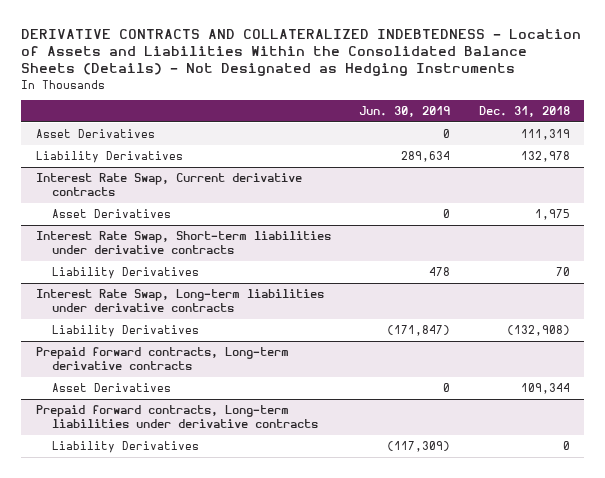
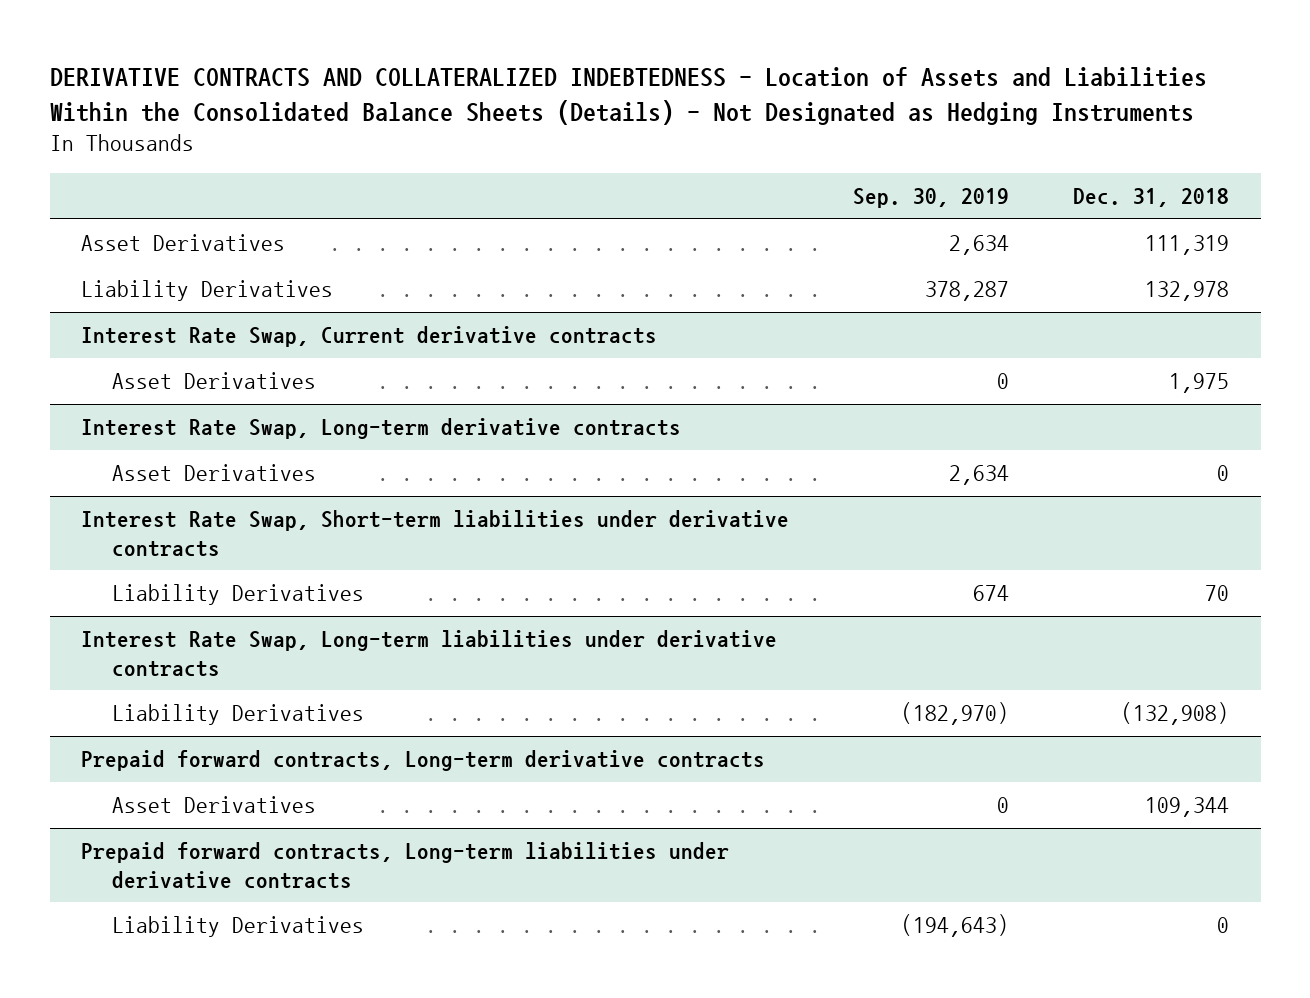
[359,106,451,118] Jun. 30, 2019 -> none
none -> [853,188,1010,209] Sep. 30, 2019
none -> [81,418,682,440] Interest Rate Swap, Long-term derivative contracts
none -> [112,464,317,482] Asset Derivatives

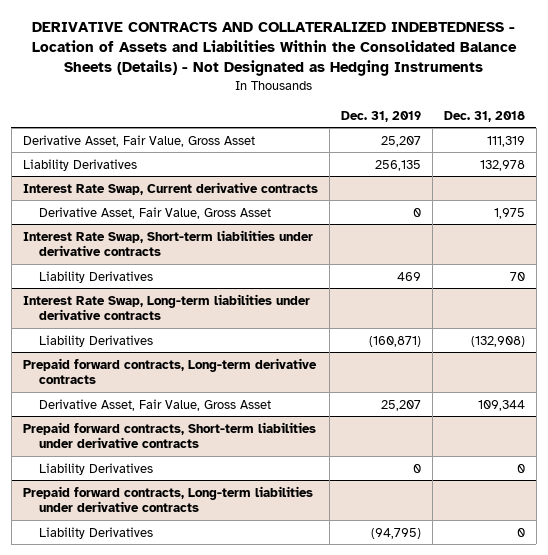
[853,188,1010,209] Sep. 30, 2019 -> none
none -> [340,110,421,122] Dec. 31, 2019
[81,234,286,252] Asset Derivatives -> [22,134,255,147] Derivative Asset, Fair Value, Gross Asset
[81,418,682,440] Interest Rate Swap, Long-term derivative contracts -> none
[112,464,317,482] Asset Derivatives -> none
[112,372,317,390] Asset Derivatives -> [39,206,272,219] Derivative Asset, Fair Value, Gross Asset
[112,796,317,814] Asset Derivatives -> [39,398,272,411] Derivative Asset, Fair Value, Gross Asset
none -> [22,421,316,449] Prepaid forward contracts, Short-term liabilities under derivative contracts
none -> [39,462,154,475] Liability Derivatives

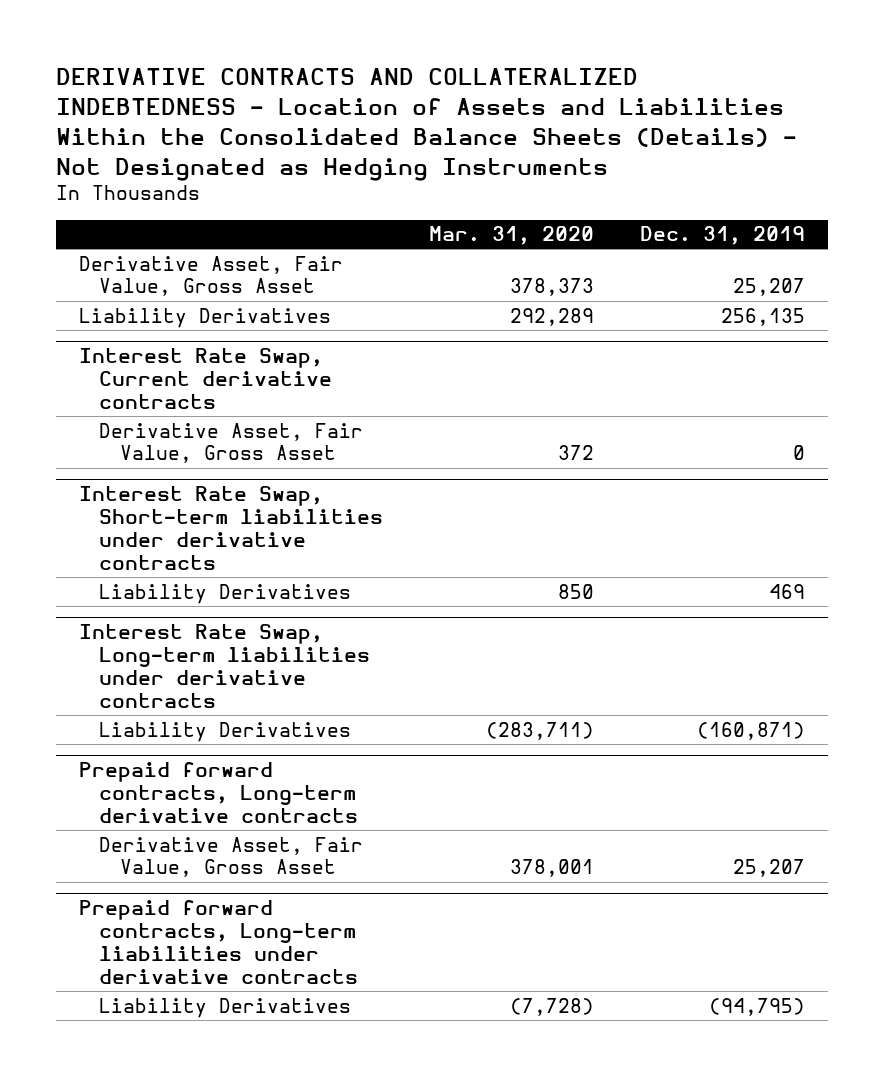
[443,110,525,122] Dec. 31, 2018 -> none
none -> [429,226,595,246] Mar. 31, 2020
[22,421,316,449] Prepaid forward contracts, Short-term liabilities under derivative contracts -> none
[39,462,154,475] Liability Derivatives -> none

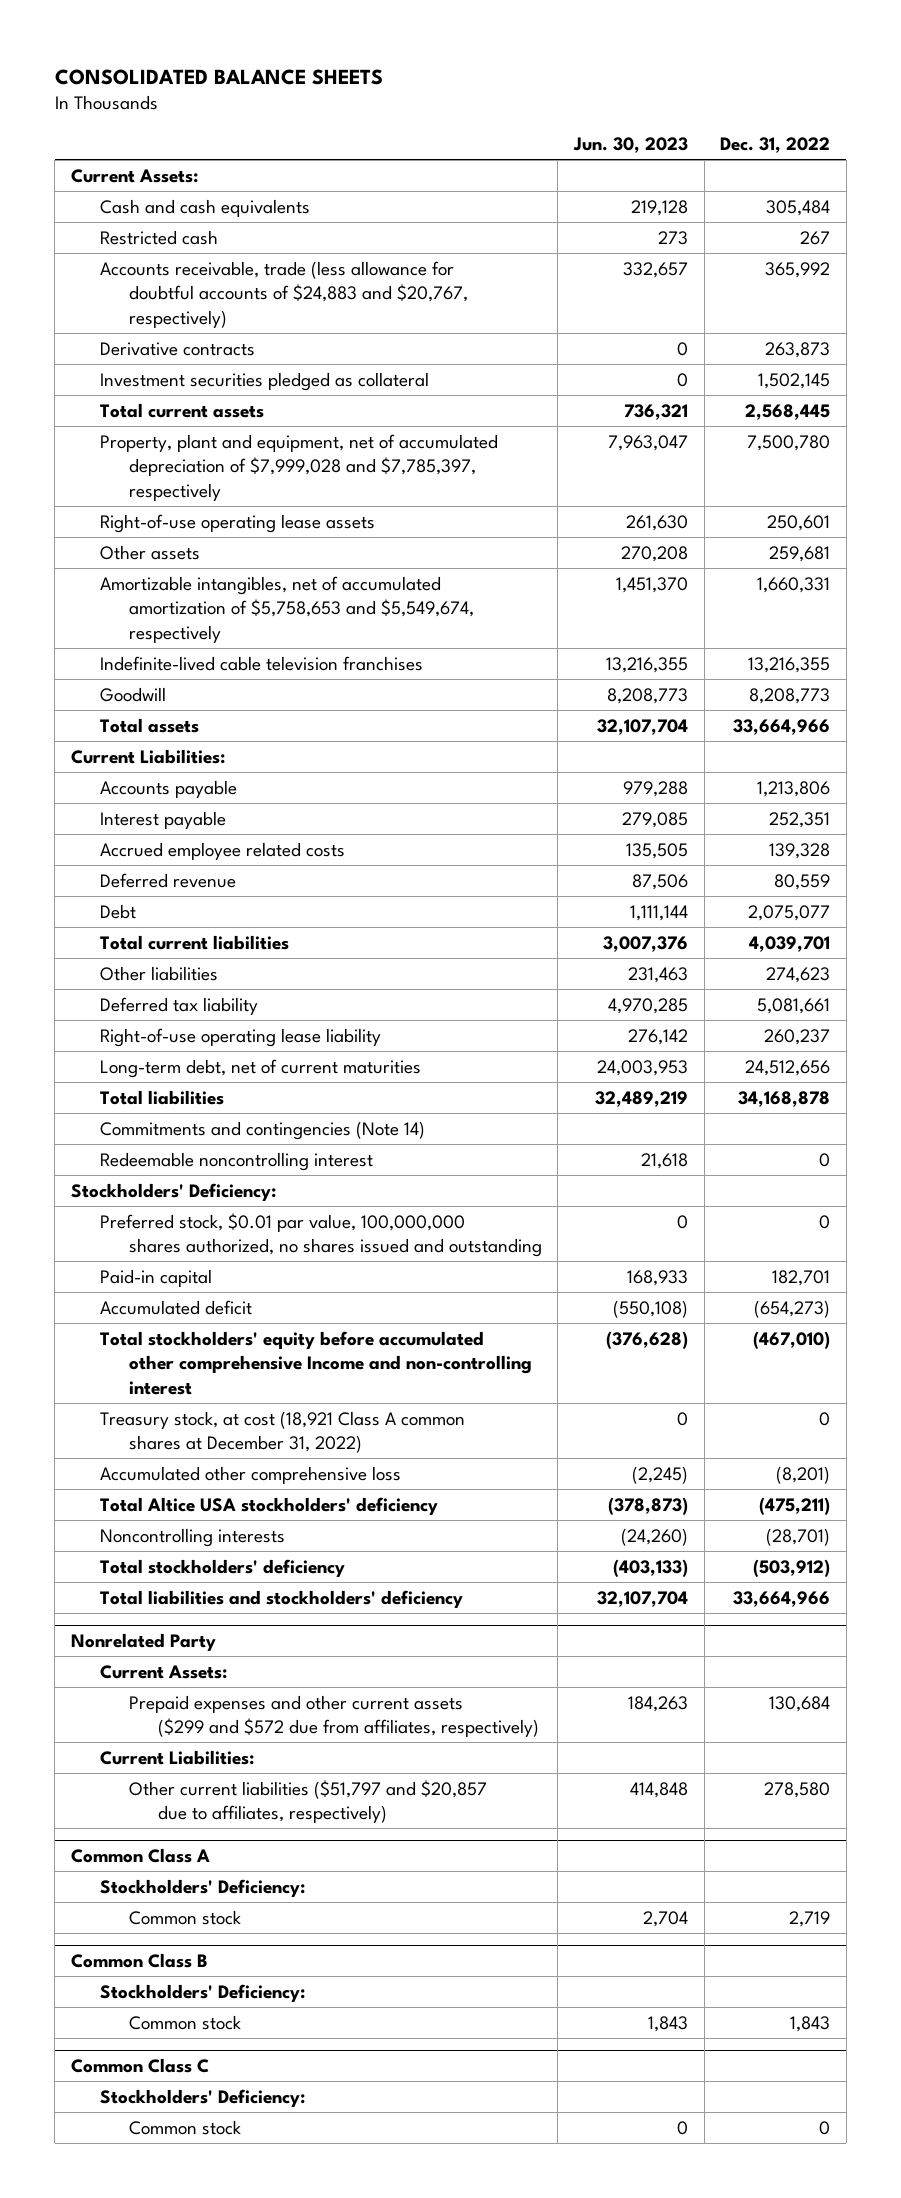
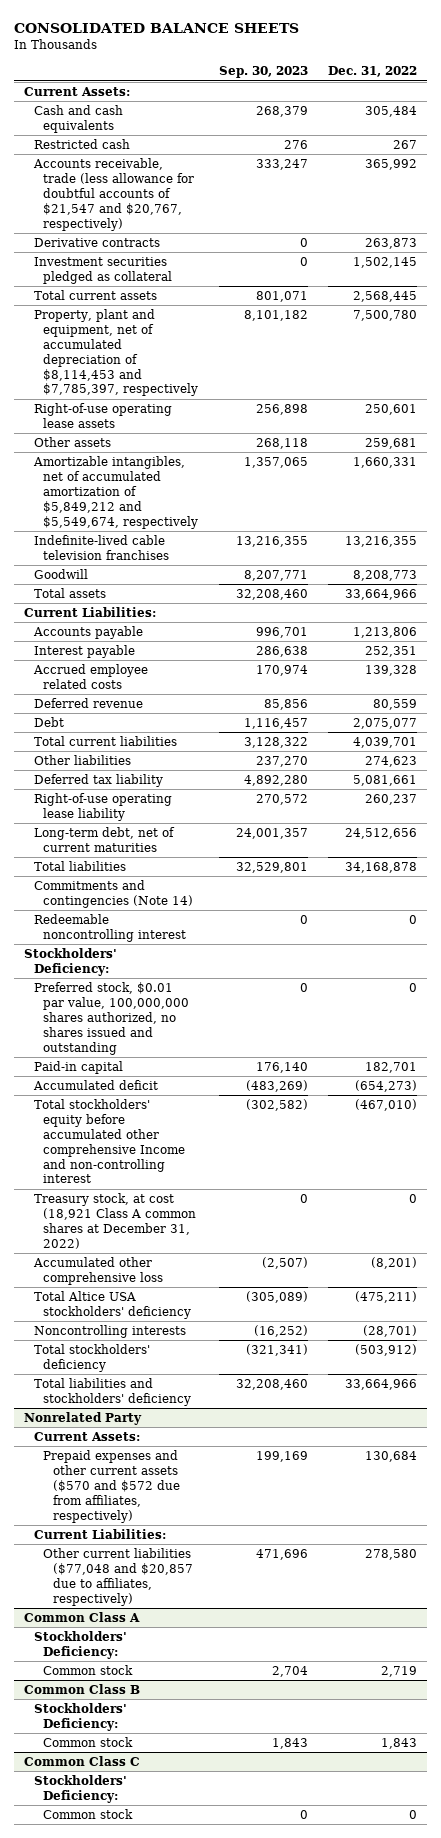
[572,136,688,153] Jun. 30, 2023 -> none
none -> [218,66,308,79] Sep. 30, 2023
[99,260,468,328] Accounts receivable, trade (less allowance for doubtful accounts of $24,883 and $20,767, respectively) -> [32,158,195,231] Accounts receivable, trade (less allowance for doubtful accounts of $21,547 and $20,767, respectively)
[99,433,498,501] Property, plant and equipment, net of accumulated depreciation of $7,999,028 and $7,785,397, respectively -> [33,309,199,397] Property, plant and equipment, net of accumulated depreciation of $8,114,453 and $7,785,397, respectively
[99,575,474,643] Amortizable intangibles, net of accumulated amortization of $5,758,653 and $5,549,674, respectively -> [32,456,199,529] Amortizable intangibles, net of accumulated amortization of $5,849,212 and $5,549,674, respectively
[128,1694,539,1738] Prepaid expenses and other current assets ($299 and $572 due from affiliates, respectively) -> [43,1450,180,1523] Prepaid expenses and other current assets ($570 and $572 due from affiliates, respectively)
[128,1779,487,1824] Other current liabilities ($51,797 and $20,857 due to affiliates, respectively) -> [43,1548,193,1606] Other current liabilities ($77,048 and $20,857 due to affiliates, respectively)

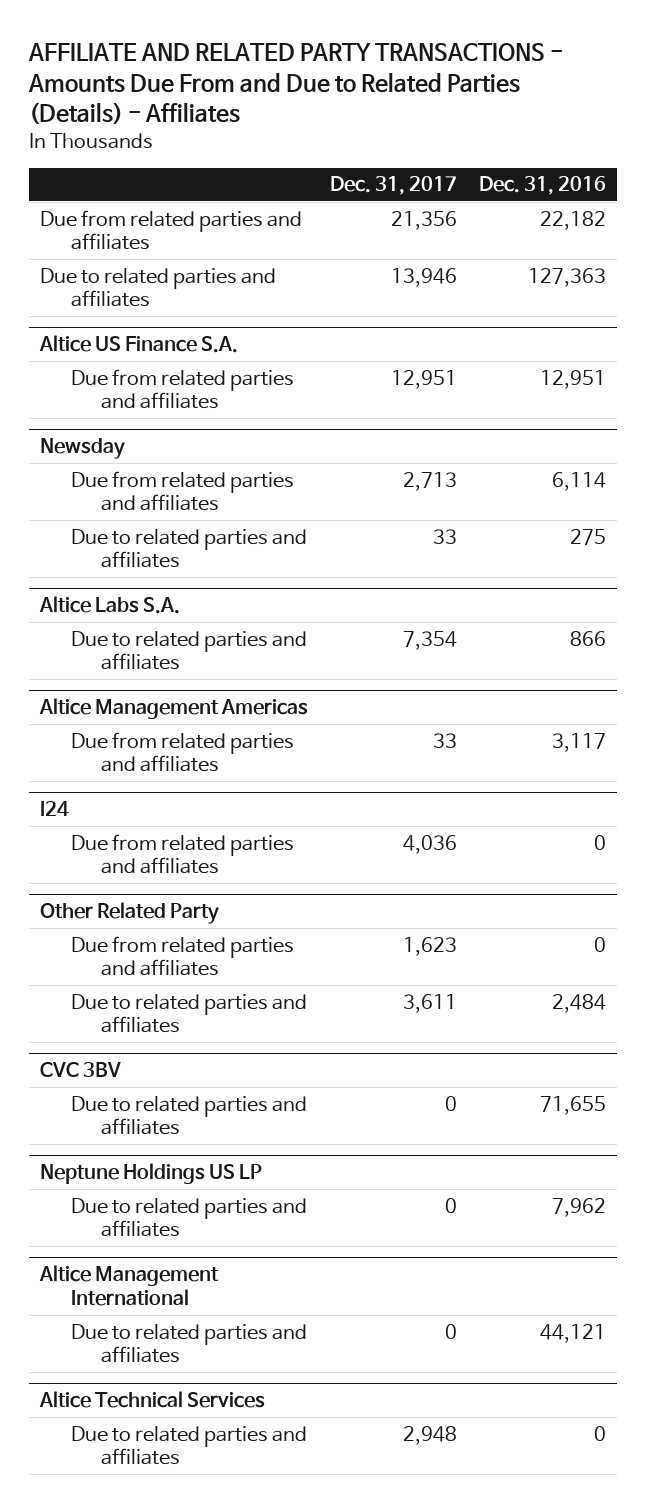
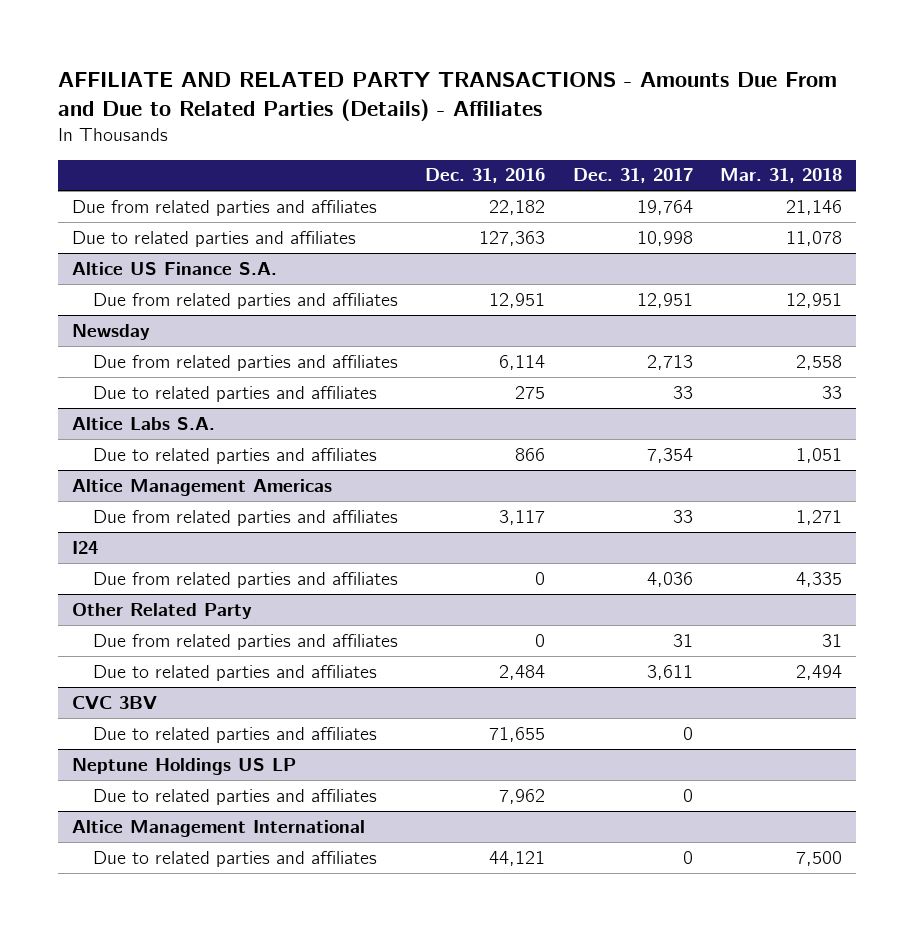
none -> [719,168,842,184] Mar. 31, 2018
[391,210,458,230] 21,356 -> [636,199,693,215] 19,764
[391,267,458,287] 13,946 -> [636,230,693,246] 10,998
[403,936,458,956] 1,623 -> [672,633,693,647] 31
[39,1391,266,1409] Altice Technical Services -> none
[70,1425,307,1466] Due to related parties and affiliates -> none

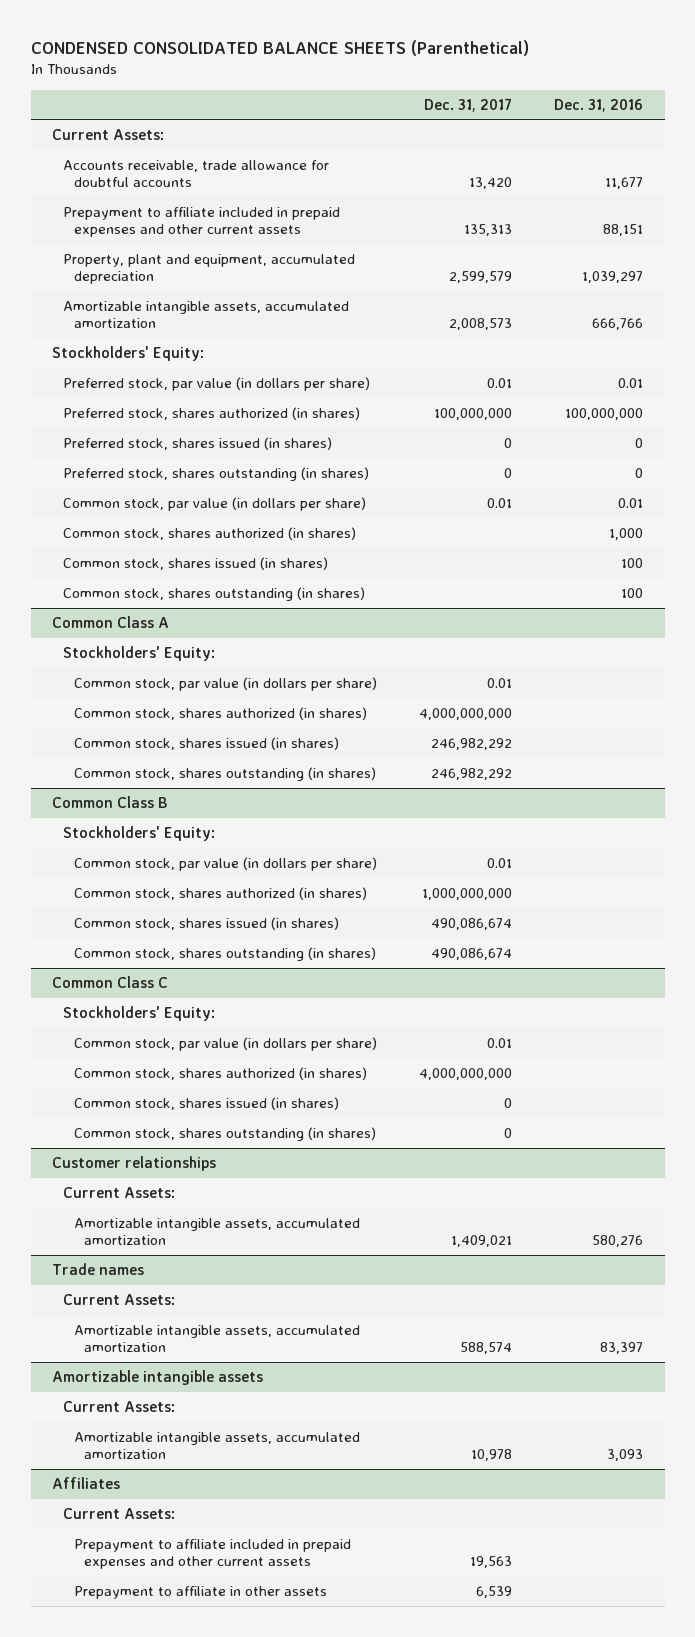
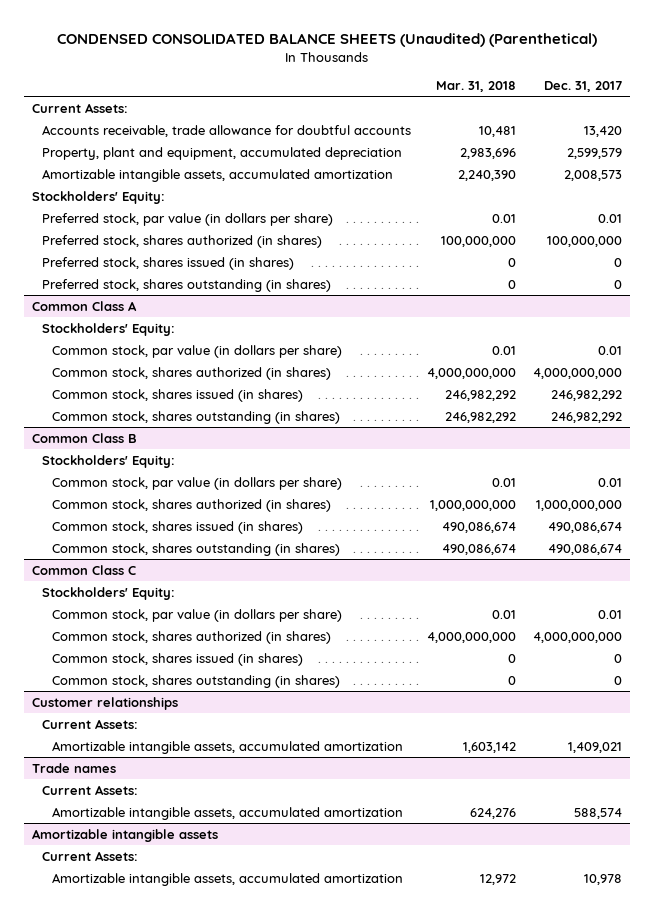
[30,40,529,57] CONDENSED CONSOLIDATED BALANCE SHEETS (Parenthetical) -> [56,32,597,47] CONDENSED CONSOLIDATED BALANCE SHEETS (Unaudited) (Parenthetical)
[554,98,644,112] Dec. 31, 2016 -> none
none -> [436,81,517,93] Mar. 31, 2018
[62,206,340,238] Prepayment to affiliate included in prepaid expenses and other current assets -> none
[62,496,366,511] Common stock, par value (in dollars per share) -> none
[62,526,356,540] Common stock, shares authorized (in shares) -> none
[62,556,328,570] Common stock, shares issued (in shares) -> none
[62,586,365,601] Common stock, shares outstanding (in shares) -> none
[51,1476,120,1489] Affiliates -> none
[62,1507,175,1519] Current Assets: -> none
[73,1538,351,1570] Prepayment to affiliate included in prepaid expenses and other current assets -> none
[73,1585,327,1599] Prepayment to affiliate in other assets -> none

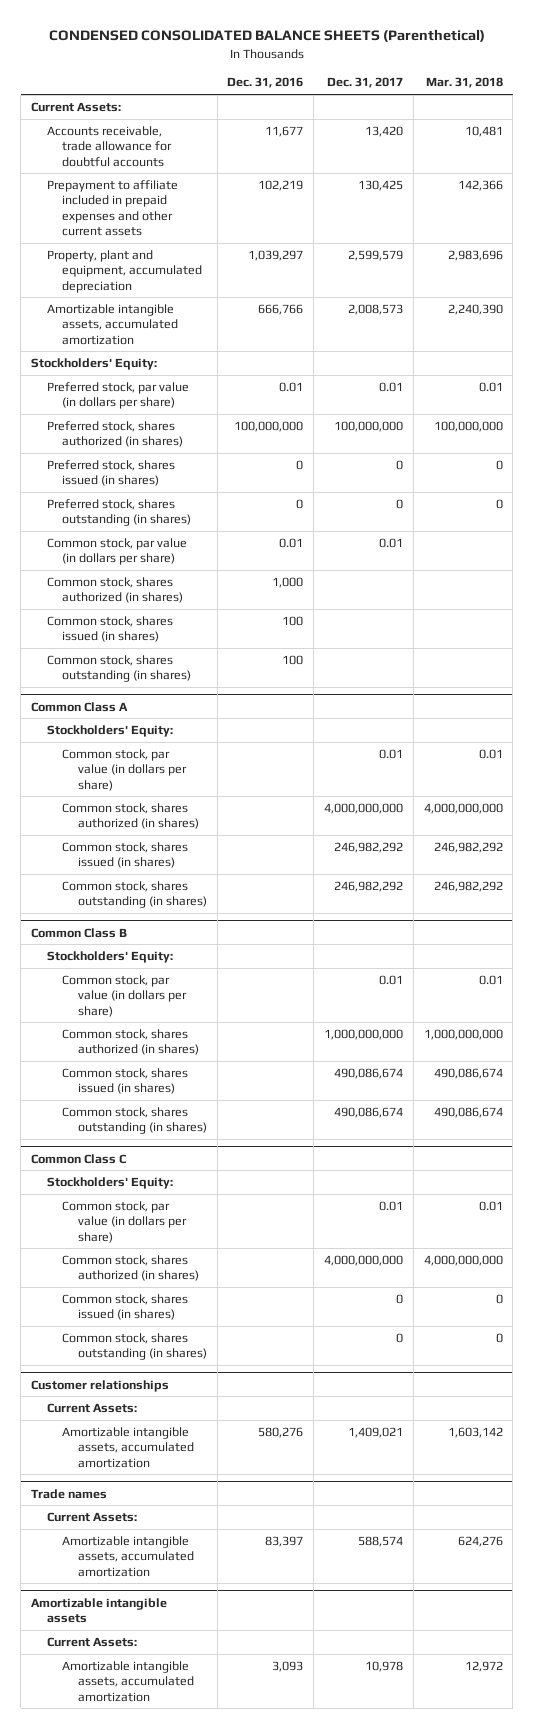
[56,32,597,47] CONDENSED CONSOLIDATED BALANCE SHEETS (Unaudited) (Parenthetical) -> [48,29,485,43] CONDENSED CONSOLIDATED BALANCE SHEETS (Parenthetical)
none -> [227,77,304,89] Dec. 31, 2016
none -> [46,180,178,236] Prepayment to affiliate included in prepaid expenses and other current assets
none -> [46,538,187,566] Common stock, par value (in dollars per share)
none -> [46,577,184,604] Common stock, shares authorized (in shares)
none -> [46,616,173,643] Common stock, shares issued (in shares)
none -> [46,655,192,683] Common stock, shares outstanding (in shares)

